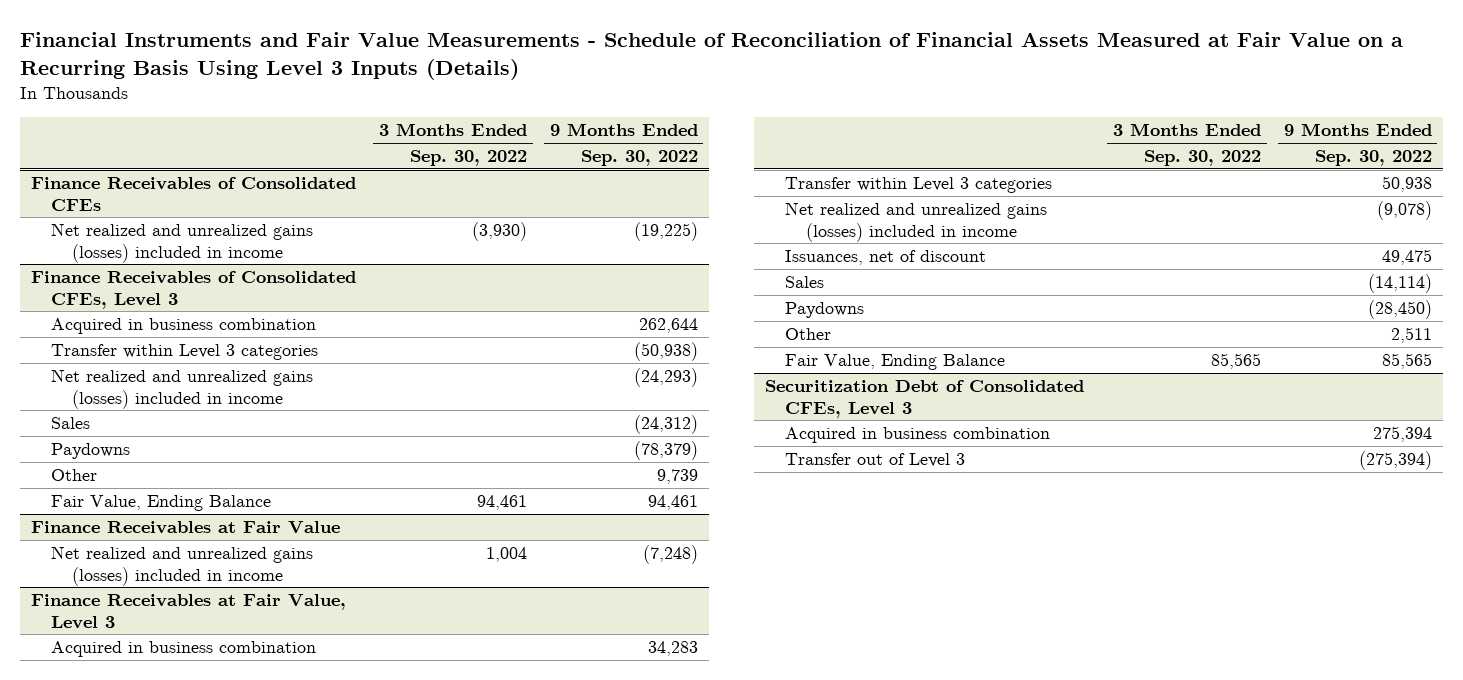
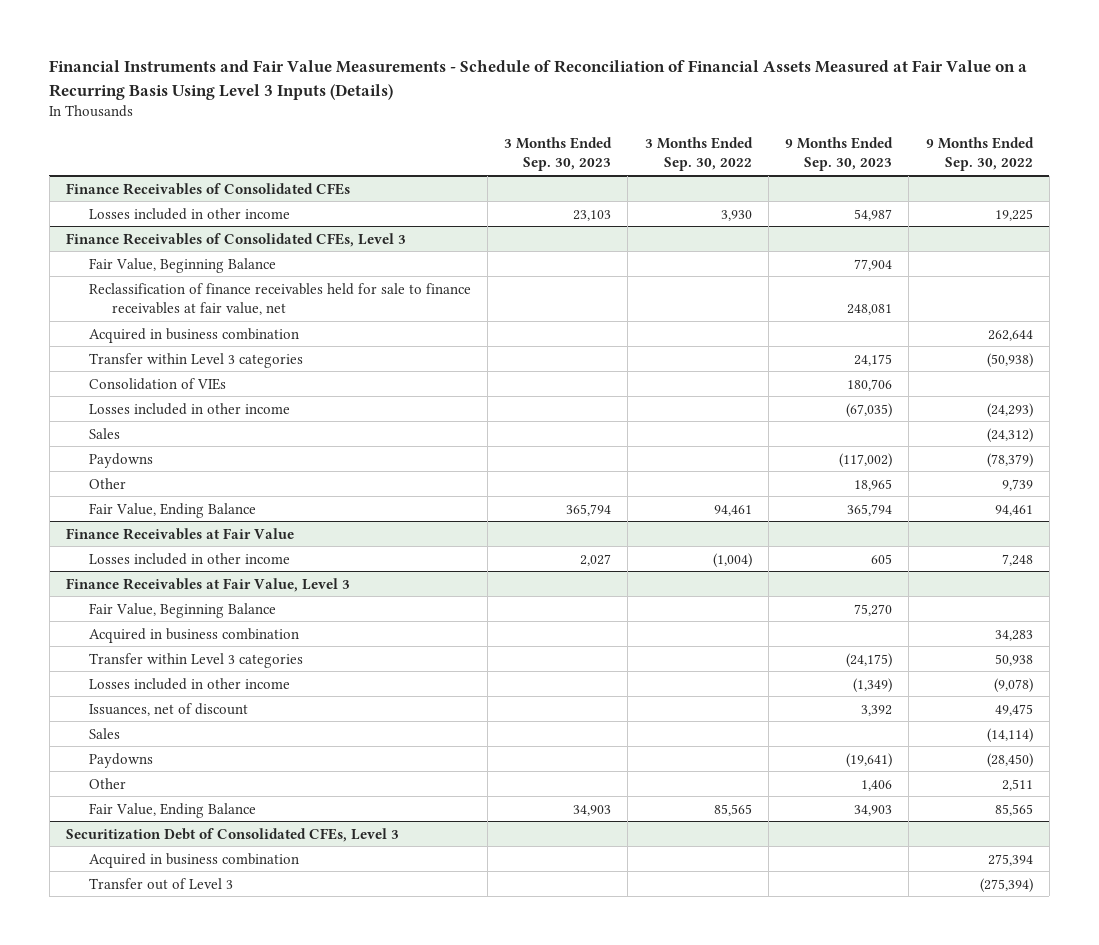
none -> [504,137,613,172] 3 Months Ended Sep. 30, 2023
none -> [785,137,894,172] 9 Months Ended Sep. 30, 2023
[51,223,314,263] Net realized and unrealized gains (losses) included in income -> [88,207,290,220] Losses included in other income
[471,222,527,242] (3,930) -> [720,209,752,221] 3,930
[633,222,698,242] (19,225) -> [994,208,1033,221] 19,225
none -> [88,257,276,273] Fair Value, Beginning Balance
none -> [88,282,471,315] Reclassification of finance receivables held for sale to finance receivables at fair value, net
none -> [88,377,226,390] Consolidation of VIEs
[51,369,314,409] Net realized and unrealized gains (losses) included in income -> [88,402,290,415] Losses included in other income
[51,546,314,586] Net realized and unrealized gains (losses) included in income -> [88,552,290,565] Losses included in other income
[485,547,527,563] 1,004 -> [712,552,752,568] (1,004)
[642,545,698,565] (7,248) -> [1001,553,1033,566] 7,248
none -> [88,602,276,618] Fair Value, Beginning Balance
[785,202,1048,242] Net realized and unrealized gains (losses) included in income -> [88,677,290,690] Losses included in other income

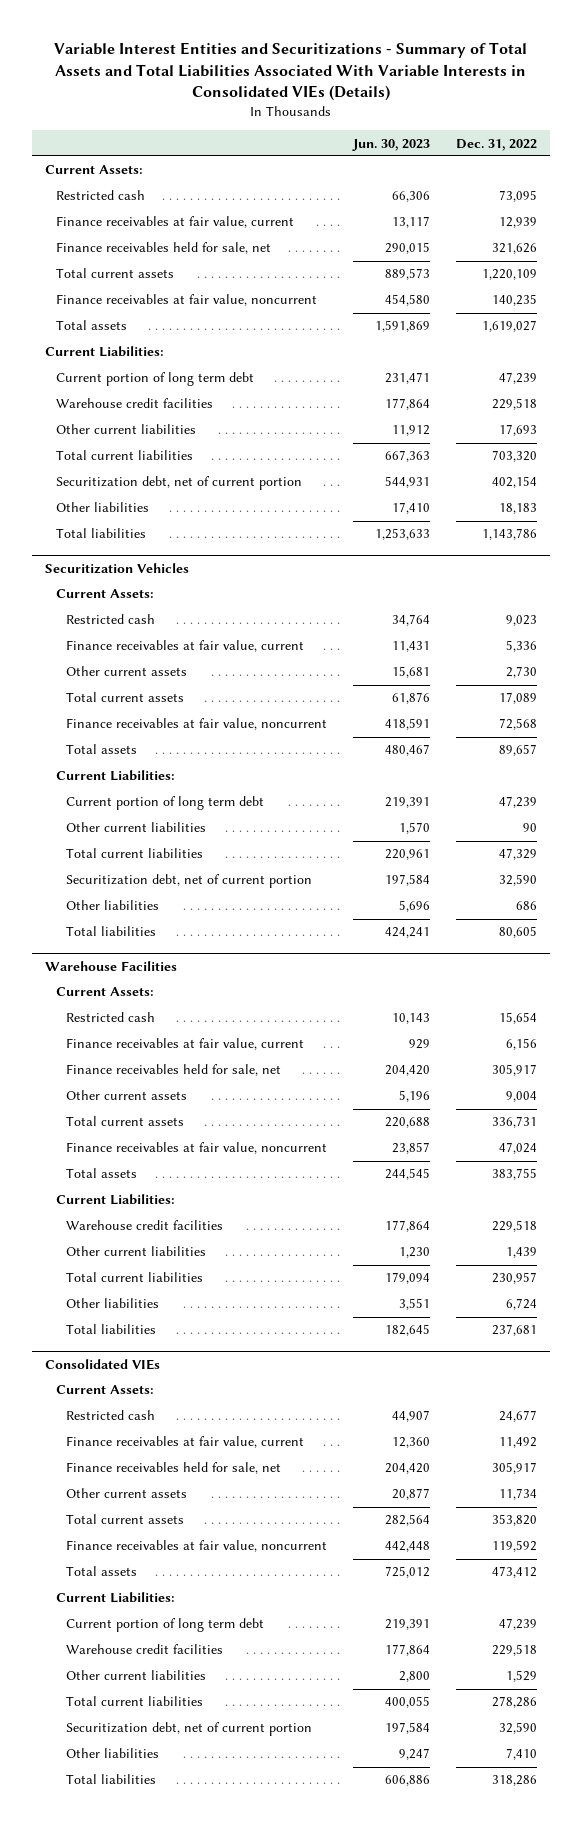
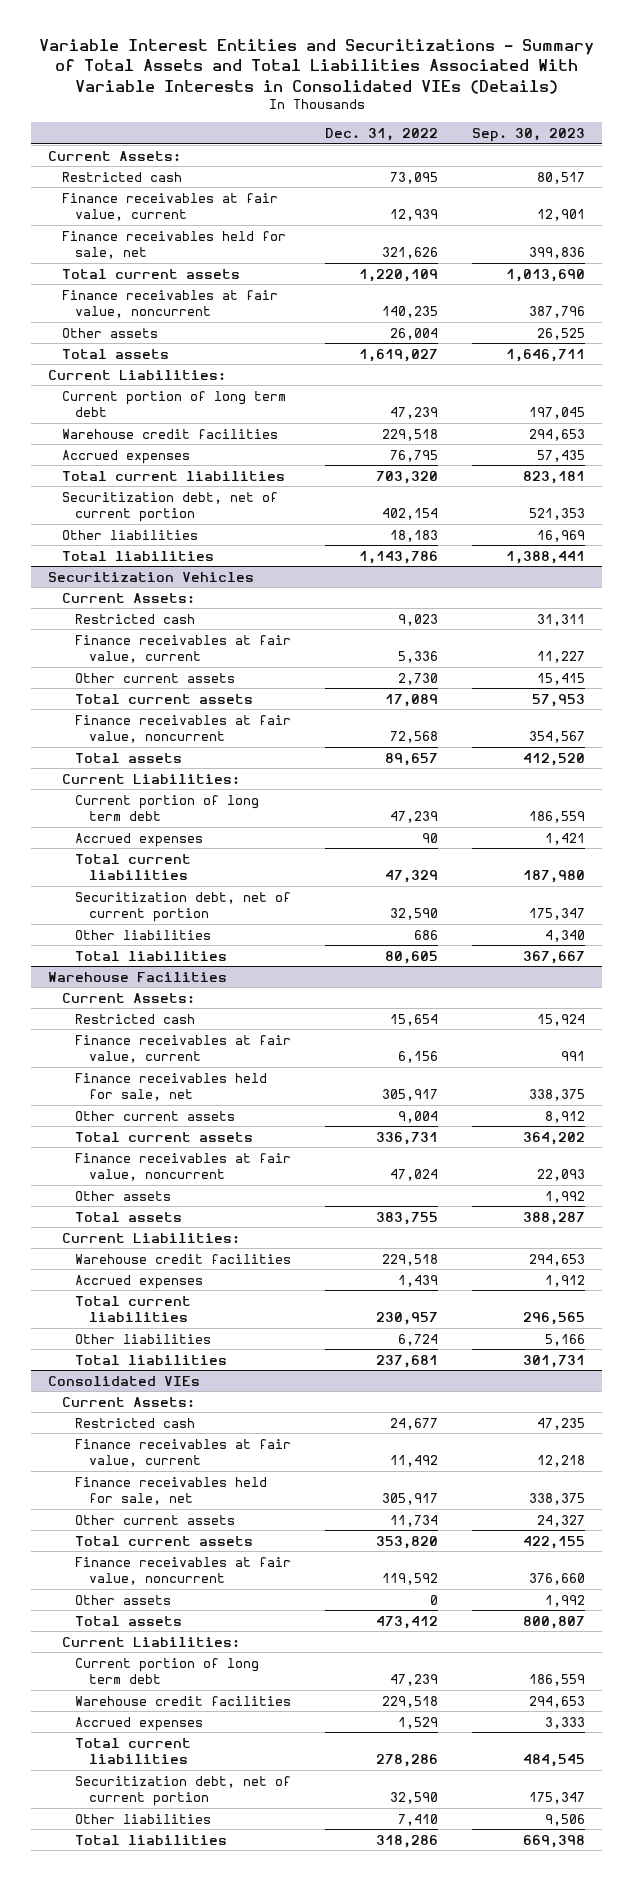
[352,138,431,151] Jun. 30, 2023 -> none
none -> [472,127,586,142] Sep. 30, 2023
none -> [61,327,158,338] Other assets
[55,424,196,435] Other current liabilities -> none
none -> [61,449,190,464] Accrued expenses
[66,822,207,833] Other current liabilities -> none
none -> [75,832,204,847] Accrued expenses
none -> [75,1190,172,1201] Other assets
[66,1246,207,1257] Other current liabilities -> [75,1274,204,1289] Accrued expenses
none -> [75,1594,172,1605] Other assets
[66,1670,207,1681] Other current liabilities -> [75,1716,204,1731] Accrued expenses

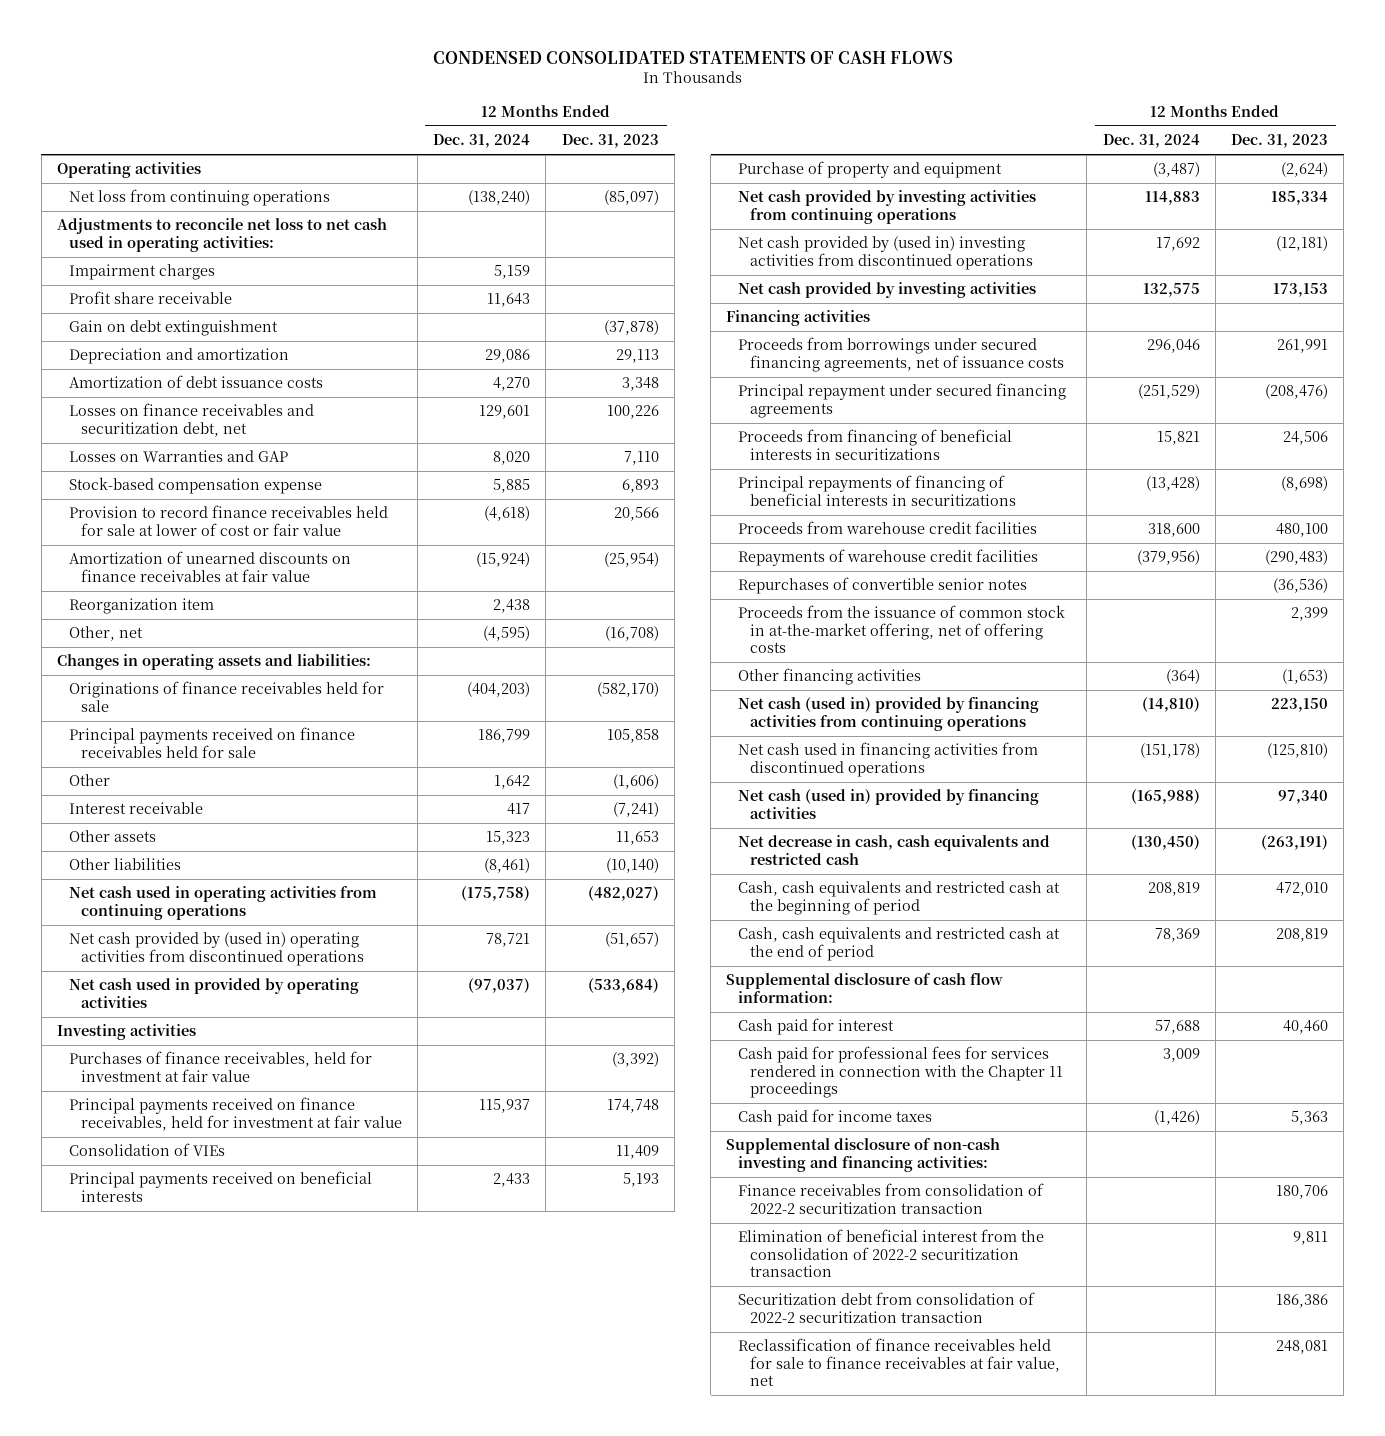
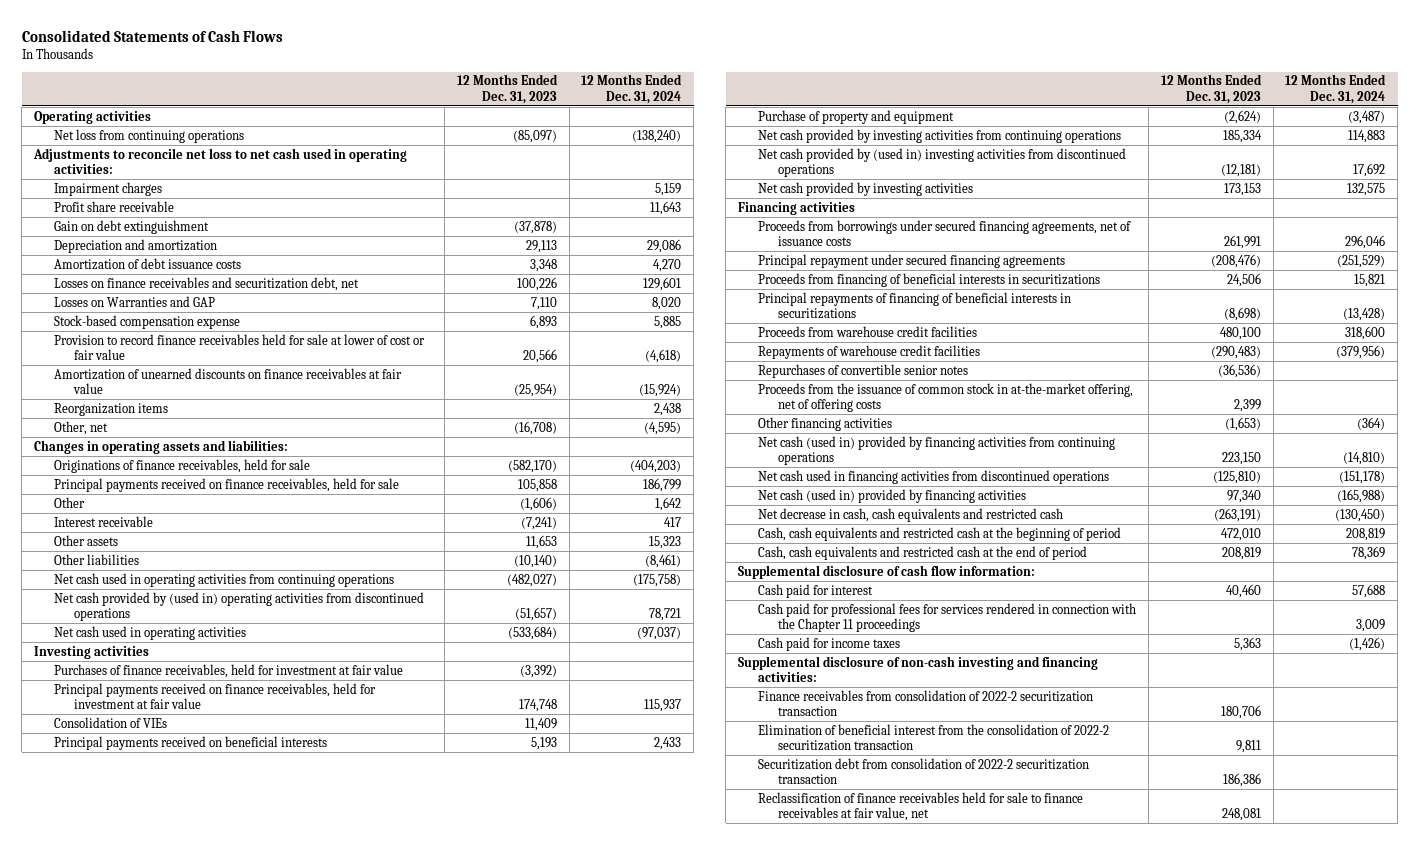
[432,50,953,64] CONDENSED CONSOLIDATED STATEMENTS OF CASH FLOWS -> [21,29,283,42] Consolidated Statements of Cash Flows
[68,598,214,615] Reorganization item -> [54,402,169,416] Reorganization items
[68,681,384,712] Originations of finance receivables held for sale -> [54,458,311,473] Originations of finance receivables, held for sale
[68,727,355,758] Principal payments received on finance receivables held for sale -> [54,477,400,492] Principal payments received on finance receivables, held for sale
[68,978,359,1008] Net cash used in provided by operating activities -> [54,625,247,640] Net cash used in operating activities

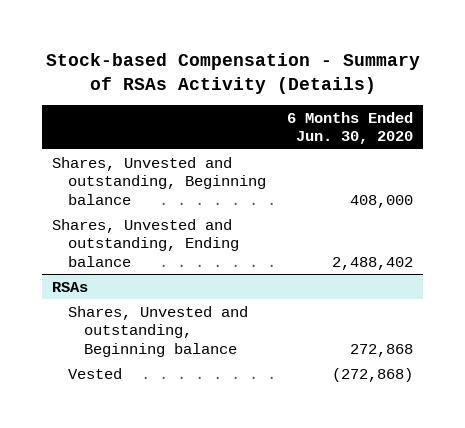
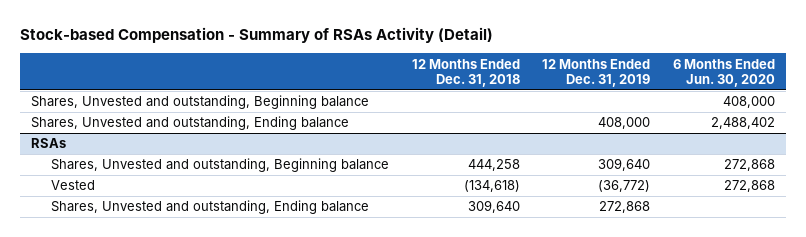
[45,52,420,94] Stock-based Compensation - Summary of RSAs Activity (Details) -> [20,27,494,44] Stock-based Compensation - Summary of RSAs Activity (Detail)
none -> [411,58,520,88] 12 Months Ended Dec. 31, 2018
none -> [542,58,651,88] 12 Months Ended Dec. 31, 2019
[331,367,413,382] (272,868) -> [723,180,775,193] 272,868
none -> [51,200,370,215] Shares, Unvested and outstanding, Ending balance

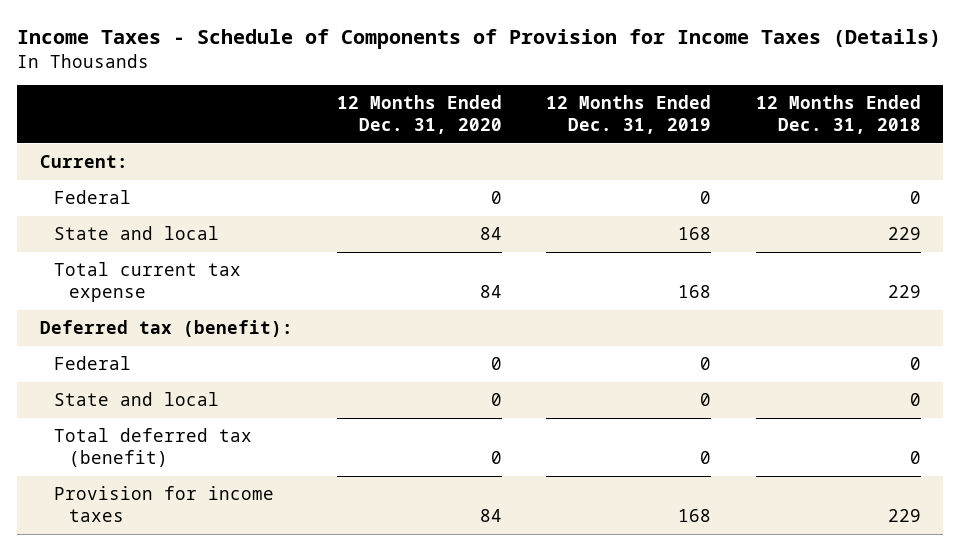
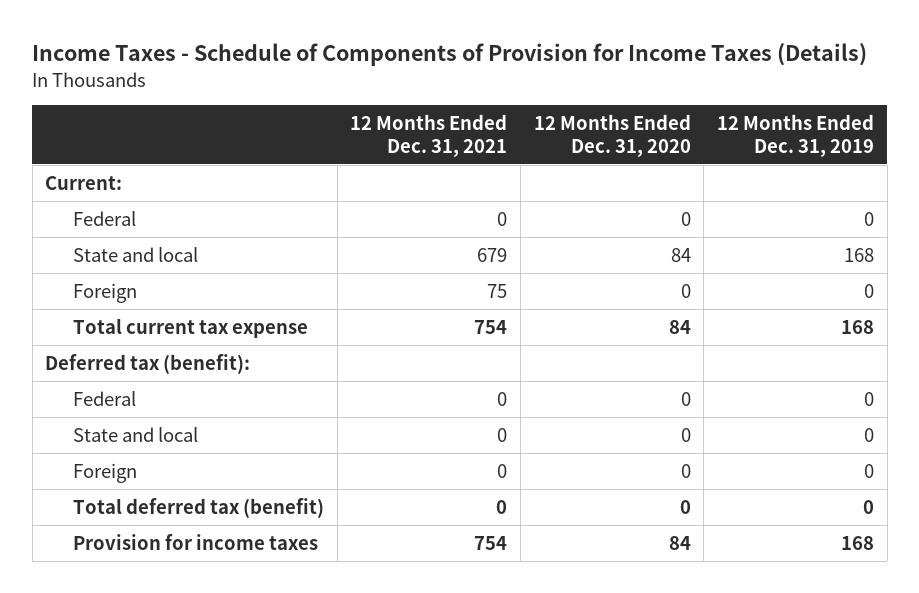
[755,94,921,134] 12 Months Ended Dec. 31, 2018 -> none
none -> [350,114,508,157] 12 Months Ended Dec. 31, 2021
none -> [73,282,138,303] Foreign
none -> [73,462,138,483] Foreign

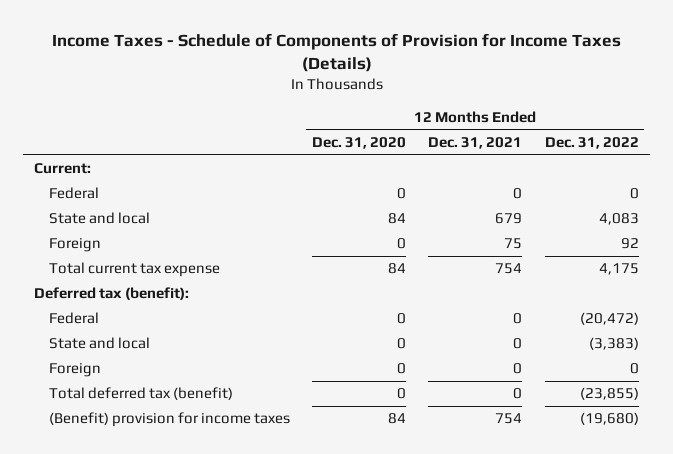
[716,114,874,157] 12 Months Ended Dec. 31, 2019 -> none
none -> [544,136,639,149] Dec. 31, 2022
[73,533,319,550] Provision for income taxes -> [48,412,290,428] (Benefit) provision for income taxes

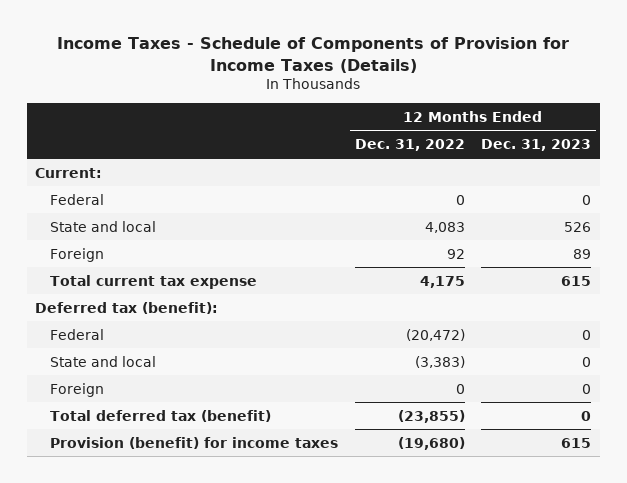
[312,136,407,149] Dec. 31, 2020 -> none
[428,136,523,149] Dec. 31, 2021 -> none
none -> [481,139,592,152] Dec. 31, 2023
[48,412,290,428] (Benefit) provision for income taxes -> [49,436,338,449] Provision (benefit) for income taxes

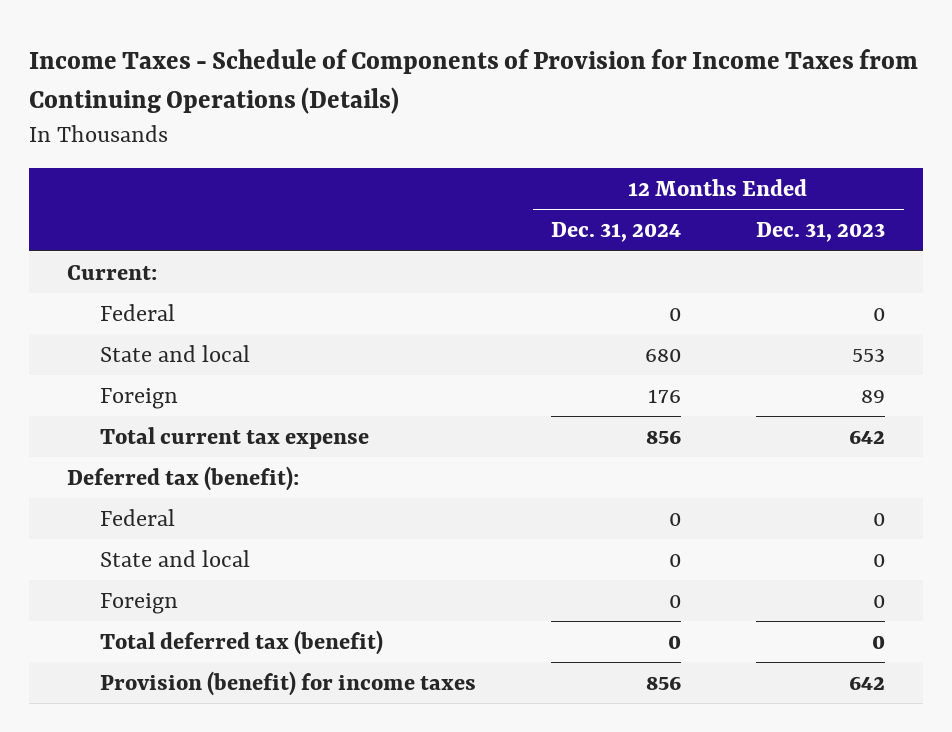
[57,36,570,73] Income Taxes - Schedule of Components of Provision for Income Taxes (Details) -> [29,48,919,115] Income Taxes - Schedule of Components of Provision for Income Taxes from Continuing Operations (Details)
[354,139,465,152] Dec. 31, 2022 -> none
none -> [551,222,682,243] Dec. 31, 2024
[564,221,592,232] 526 -> [852,348,886,362] 553
[561,275,592,286] 615 -> [849,429,886,444] 642
[561,437,592,448] 615 -> [849,675,886,690] 642

